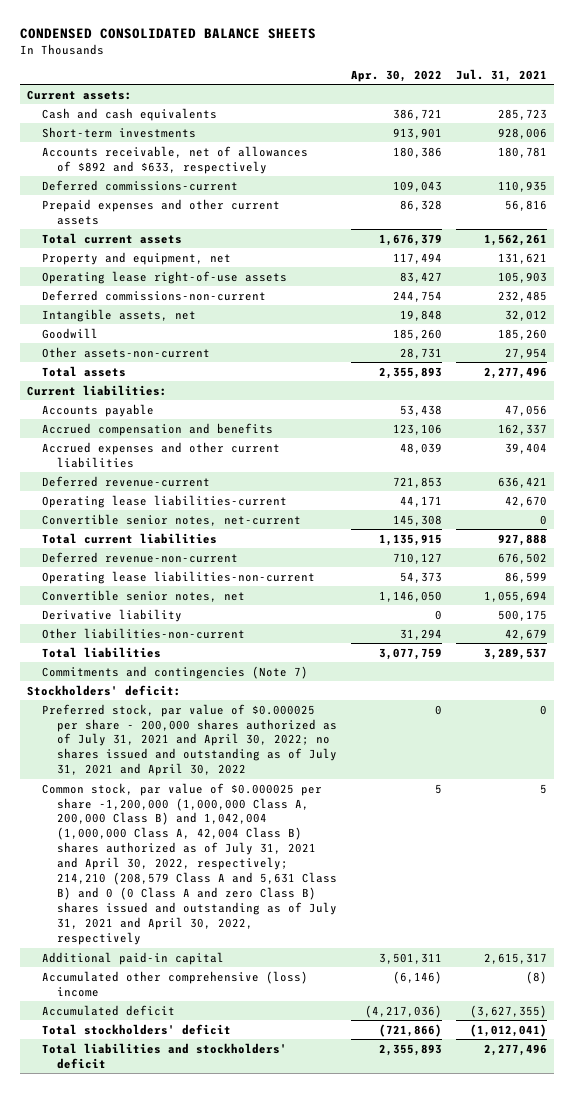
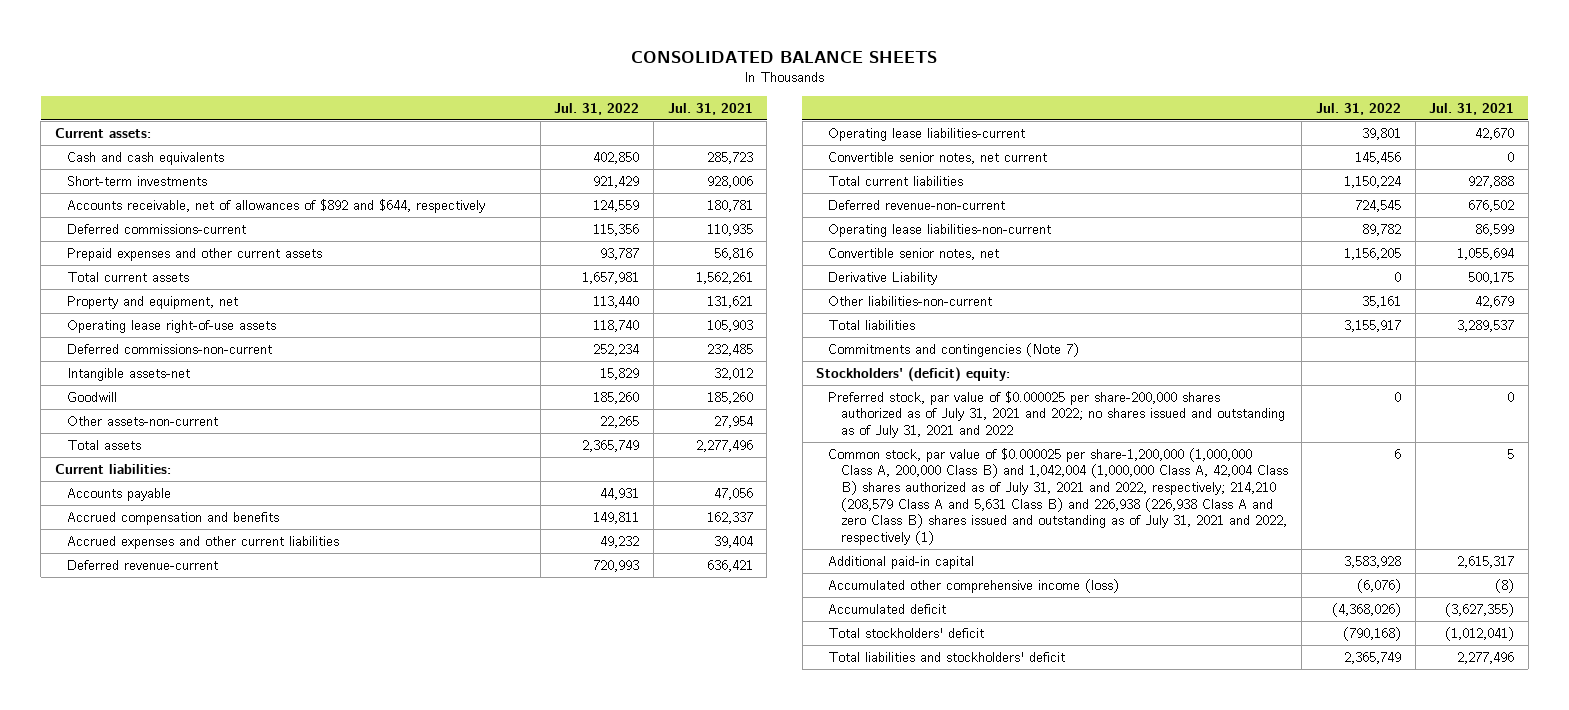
[20,28,317,40] CONDENSED CONSOLIDATED BALANCE SHEETS -> [631,50,938,63] CONSOLIDATED BALANCE SHEETS
[350,70,442,83] Apr. 30, 2022 -> none
none -> [554,102,640,115] Jul. 31, 2022
[41,145,308,174] Accounts receivable, net of allowances of $892 and $633, respectively -> [66,198,485,213] Accounts receivable, net of allowances of $892 and $644, respectively
[41,308,196,322] Intangible assets, net -> [66,367,190,381] Intangible assets-net
[41,513,301,526] Convertible senior notes, net-current -> [828,151,1048,164] Convertible senior notes, net current
[41,608,182,622] Derivative liability -> [828,271,938,285] Derivative Liability
[27,684,182,696] Stockholders' deficit: -> [816,366,1011,382] Stockholders' (deficit) equity:
[41,703,337,777] Preferred stock, par value of $0.000025 per share - 200,000 shares authorized as of July 31, 2021 and April 30, 2022; no shares issued and outstanding as of July 31, 2021 and April 30, 2022 -> [828,390,1285,439] Preferred stock, par value of $0.000025 per share-200,000 shares authorized as of July 31, 2021 and 2022; no shares issued and outstanding as of July 31, 2021 and 2022
[41,782,337,946] Common stock, par value of $0.000025 per share -1,200,000 (1,000,000 Class A, 200,000 Class B) and 1,042,004 (1,000,000 Class A, 42,004 Class B) shares authorized as of July 31, 2021 and April 30, 2022, respectively; 214,210 (208,579 Class A and 5,631 Class B) and 0 (0 Class A and zero Class B) shares issued and outstanding as of July 31, 2021 and April 30, 2022, respectively -> [828,447,1288,545] Common stock, par value of $0.000025 per share-1,200,000 (1,000,000 Class A, 200,000 Class B) and 1,042,004 (1,000,000 Class A, 42,004 Class B) shares authorized as of July 31, 2021 and 2022, respectively; 214,210 (208,579 Class A and 5,631 Class B) and 226,938 (226,938 Class A and zero Class B) shares issued and outstanding as of July 31, 2021 and 2022, respectively (1)
[41,970,308,997] Accumulated other comprehensive (loss) income -> [828,578,1120,593] Accumulated other comprehensive income (loss)

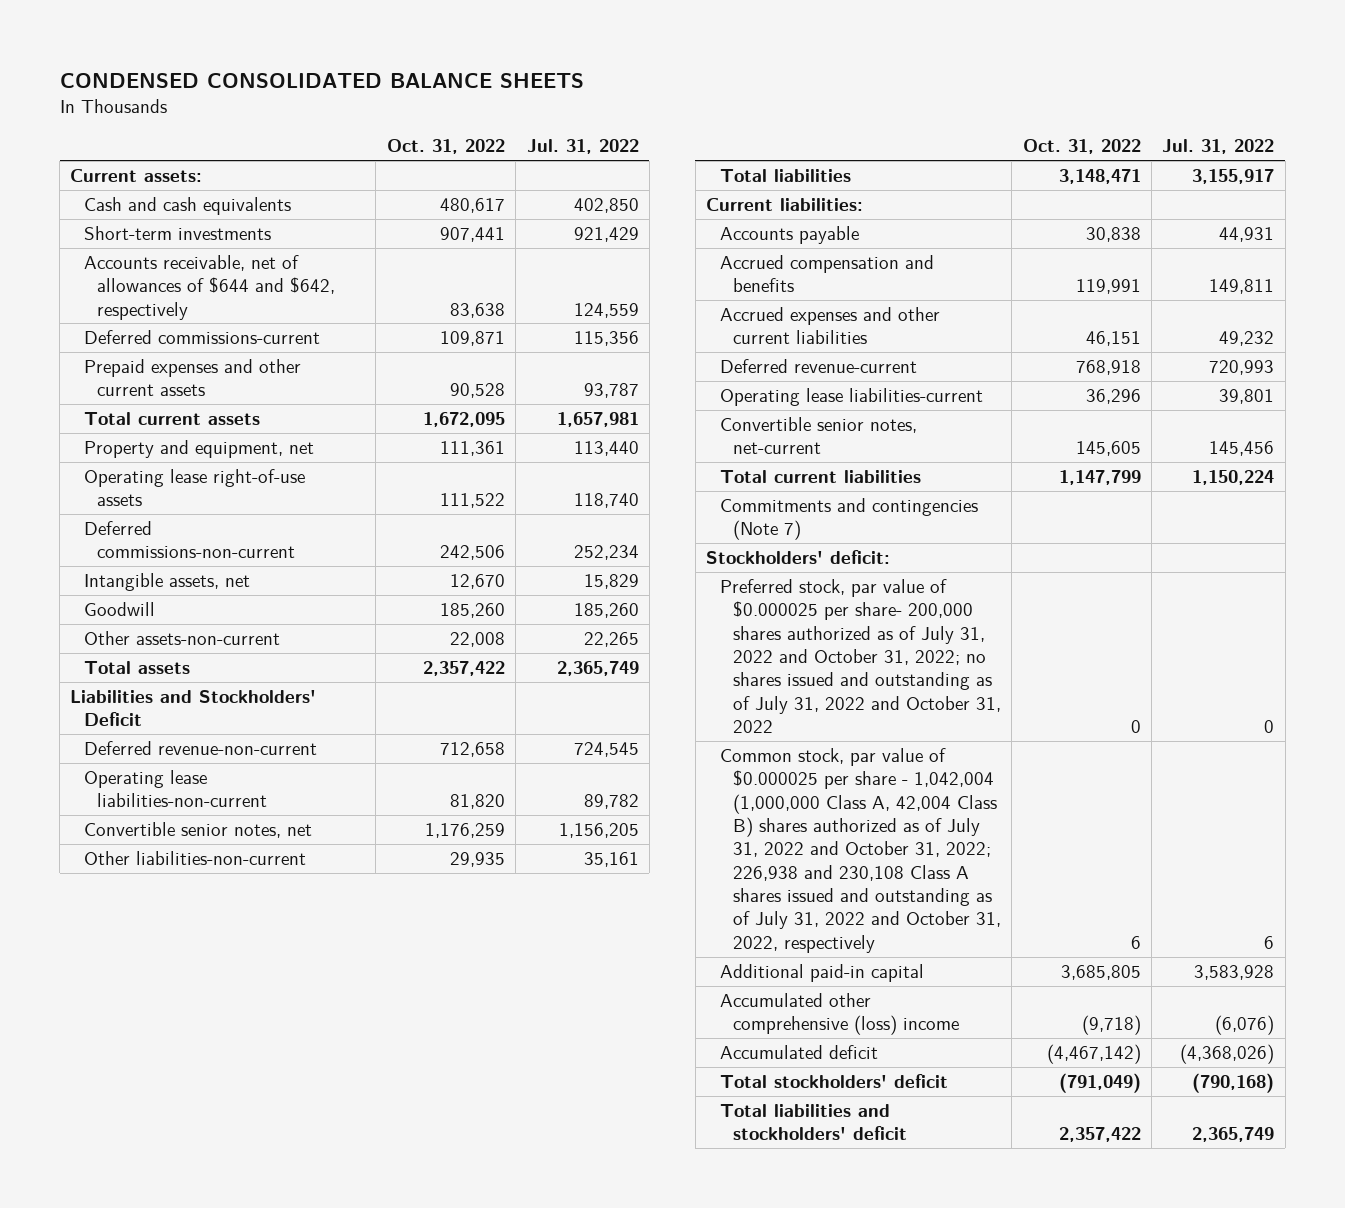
[631,50,938,63] CONSOLIDATED BALANCE SHEETS -> [59,73,584,89] CONDENSED CONSOLIDATED BALANCE SHEETS
[667,102,753,115] Jul. 31, 2021 -> none
none -> [386,139,505,155] Oct. 31, 2022
[66,198,485,213] Accounts receivable, net of allowances of $892 and $644, respectively -> [83,254,335,320] Accounts receivable, net of allowances of $644 and $642, respectively
[66,367,190,381] Intangible assets-net -> [83,572,250,591] Intangible assets, net
none -> [70,689,317,727] Liabilities and Stockholders' Deficit
[828,199,1006,210] Deferred revenue-non-current -> [83,740,317,755] Deferred revenue-non-current
[828,223,1052,237] Operating lease liabilities-non-current -> [83,769,267,808] Operating lease liabilities-non-current
[828,247,1000,260] Convertible senior notes, net -> [83,821,312,838] Convertible senior notes, net
[828,295,993,306] Other liabilities-non-current -> [83,850,306,865] Other liabilities-non-current
[828,319,916,330] Total liabilities -> [719,168,851,182] Total liabilities
[828,151,1048,164] Convertible senior notes, net current -> [719,416,917,455] Convertible senior notes, net-current
[828,271,938,285] Derivative Liability -> none
[816,366,1011,382] Stockholders' (deficit) equity: -> [706,549,891,564] Stockholders' deficit:
[828,390,1285,439] Preferred stock, par value of $0.000025 per share-200,000 shares authorized as of July 31, 2021 and 2022; no shares issued and outstanding as of July 31, 2021 and 2022 -> [719,578,1001,733] Preferred stock, par value of $0.000025 per share- 200,000 shares authorized as of July 31, 2022 and October 31, 2022; no shares issued and outstanding as of July 31, 2022 and October 31, 2022
[828,447,1288,545] Common stock, par value of $0.000025 per share-1,200,000 (1,000,000 Class A, 200,000 Class B) and 1,042,004 (1,000,000 Class A, 42,004 Class B) shares authorized as of July 31, 2021 and 2022, respectively; 214,210 (208,579 Class A and 5,631 Class B) and 226,938 (226,938 Class A and zero Class B) shares issued and outstanding as of July 31, 2021 and 2022, respectively (1) -> [719,747,1001,953] Common stock, par value of $0.000025 per share - 1,042,004 (1,000,000 Class A, 42,004 Class B) shares authorized as of July 31, 2022 and October 31, 2022; 226,938 and 230,108 Class A shares issued and outstanding as of July 31, 2022 and October 31, 2022, respectively
[828,578,1120,593] Accumulated other comprehensive income (loss) -> [719,992,959,1036] Accumulated other comprehensive (loss) income

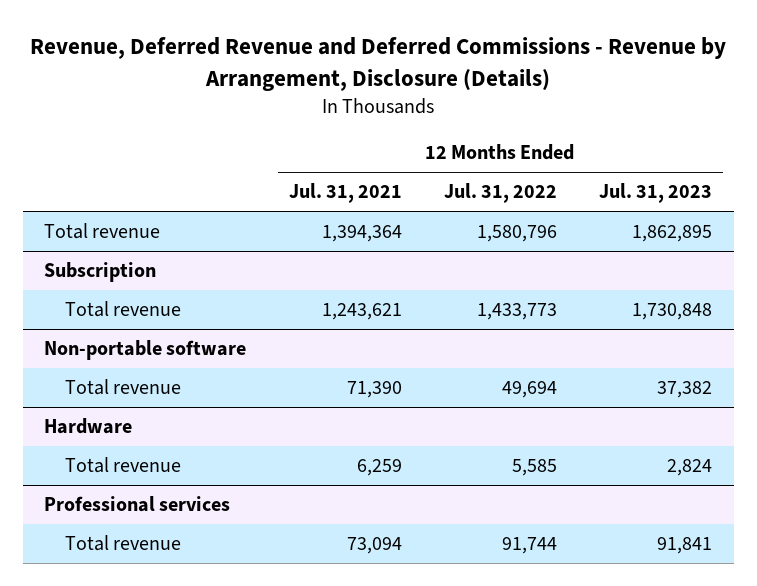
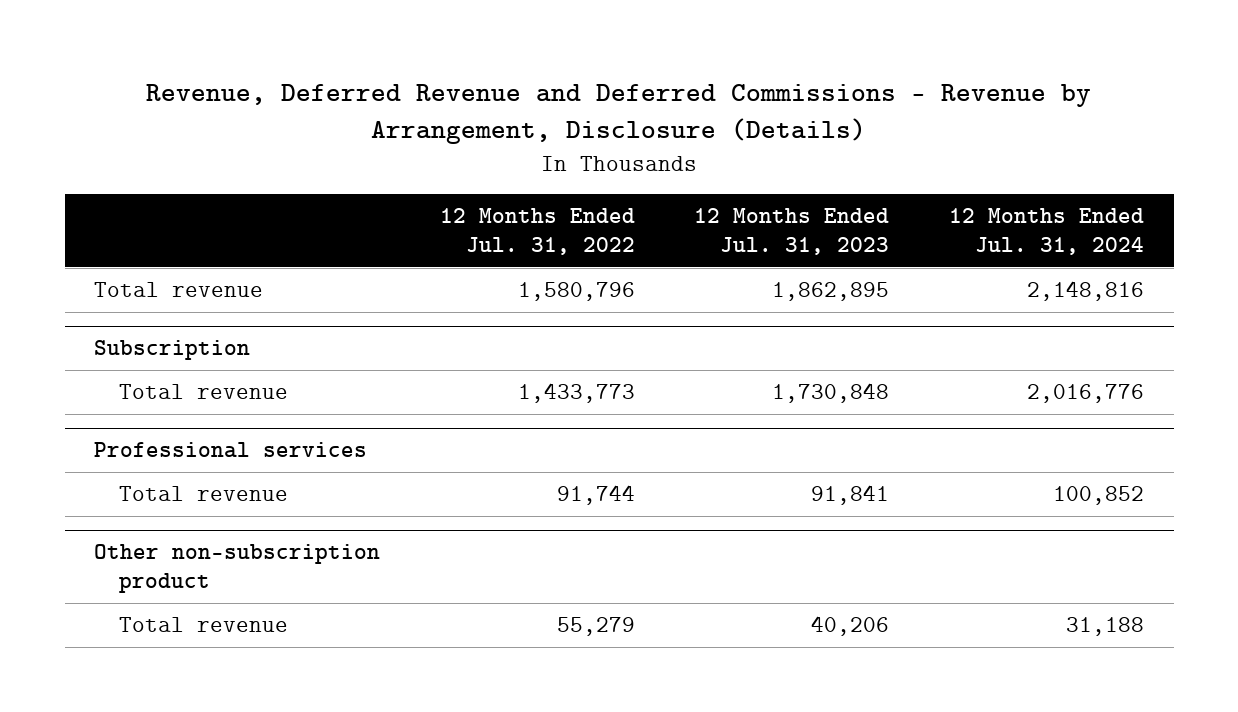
[288,183,402,204] Jul. 31, 2021 -> none
none -> [949,208,1145,256] 12 Months Ended Jul. 31, 2024
[44,340,247,361] Non-portable software -> none
[64,379,181,396] Total revenue -> none
[44,418,133,435] Hardware -> none
[64,457,181,474] Total revenue -> none
none -> [94,544,381,594] Other non-subscription product
none -> [119,617,289,633] Total revenue

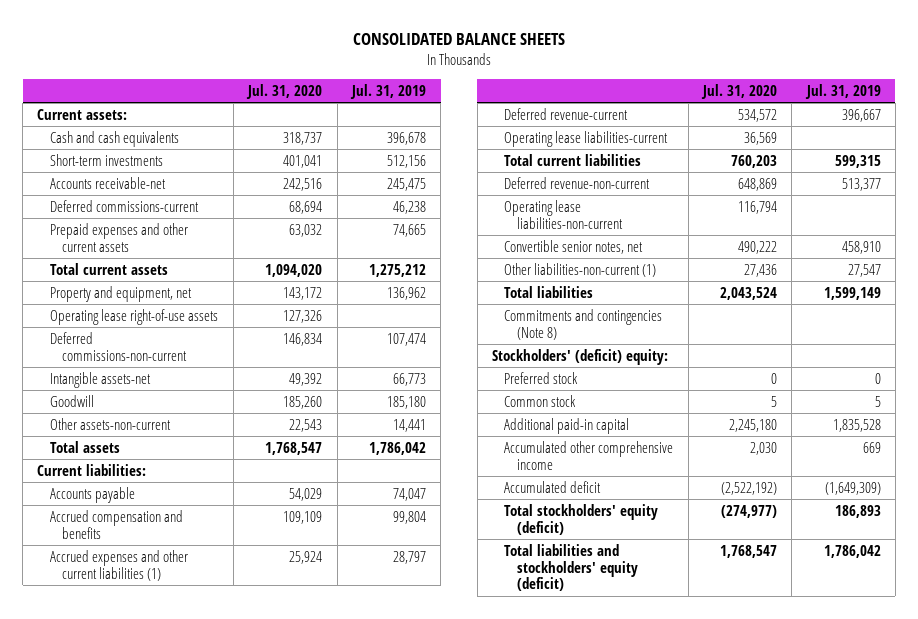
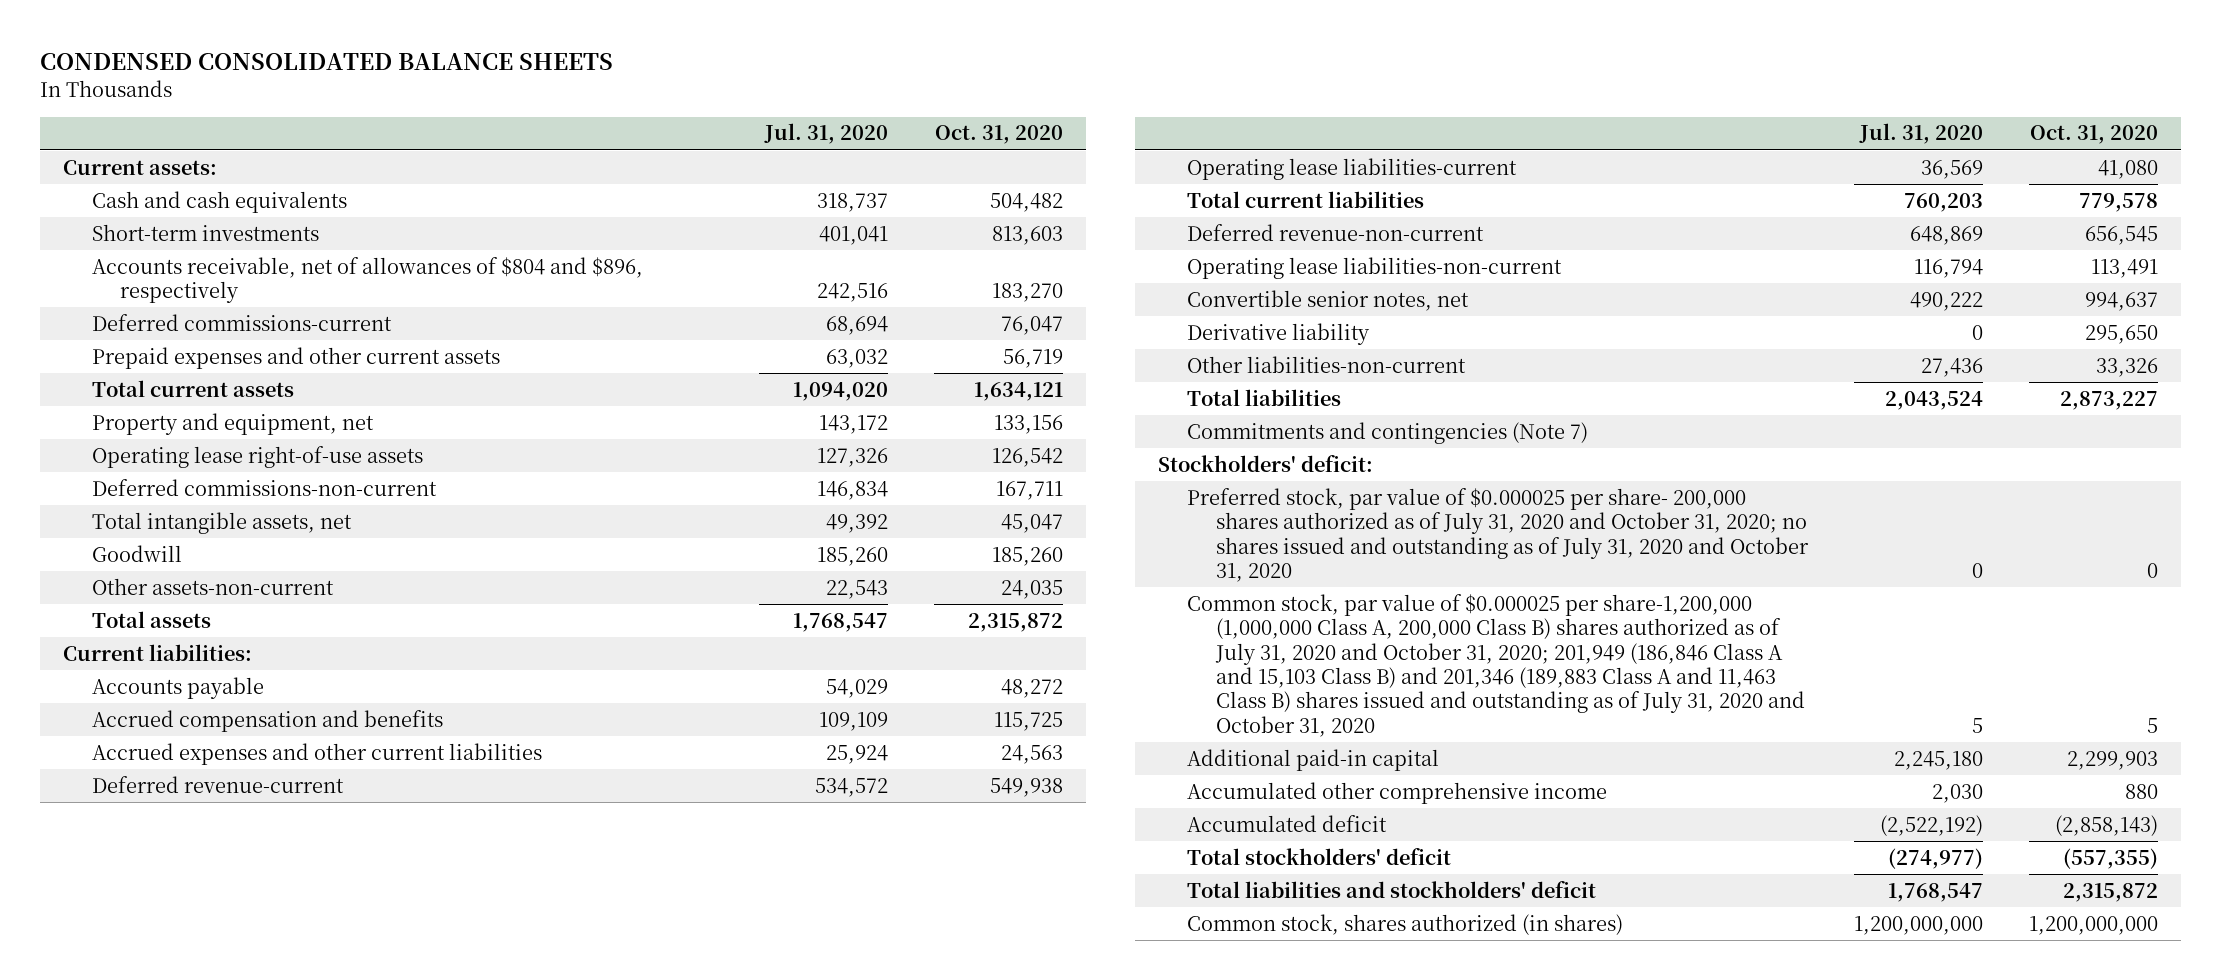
[352,33,565,46] CONSOLIDATED BALANCE SHEETS -> [39,53,613,71] CONDENSED CONSOLIDATED BALANCE SHEETS
[349,84,426,100] Jul. 31, 2019 -> none
none -> [934,125,1063,145] Oct. 31, 2020
[49,176,166,189] Accounts receivable-net -> [91,256,643,304] Accounts receivable, net of allowances of $804 and $896, respectively
[49,371,151,388] Intangible assets-net -> [91,511,352,534] Total intangible assets, net
[49,549,188,581] Accrued expenses and other current liabilities (1) -> [91,742,542,765] Accrued expenses and other current liabilities
none -> [1187,322,1371,345] Derivative liability
[504,262,657,277] Other liabilities-non-current (1) -> [1187,355,1467,373] Other liabilities-non-current
[504,308,663,340] Commitments and contingencies (Note 8) -> [1187,421,1589,444] Commitments and contingencies (Note 7)
[491,348,668,365] Stockholders' (deficit) equity: -> [1158,454,1374,472] Stockholders' deficit:
[504,371,579,384] Preferred stock -> [1187,487,1809,582] Preferred stock, par value of $0.000025 per share- 200,000 shares authorized as of July 31, 2020 and October 31, 2020; no shares issued and outstanding as of July 31, 2020 and October 31, 2020
[504,394,577,407] Common stock -> [1187,593,1805,737] Common stock, par value of $0.000025 per share-1,200,000 (1,000,000 Class A, 200,000 Class B) shares authorized as of July 31, 2020 and October 31, 2020; 201,949 (186,846 Class A and 15,103 Class B) and 201,346 (189,883 Class A and 11,463 Class B) shares issued and outstanding as of July 31, 2020 and October 31, 2020
[504,503,659,535] Total stockholders' equity (deficit) -> [1187,847,1452,865] Total stockholders' deficit
[504,543,638,592] Total liabilities and stockholders' equity (deficit) -> [1187,880,1597,898] Total liabilities and stockholders' deficit
none -> [1187,913,1624,935] Common stock, shares authorized (in shares)

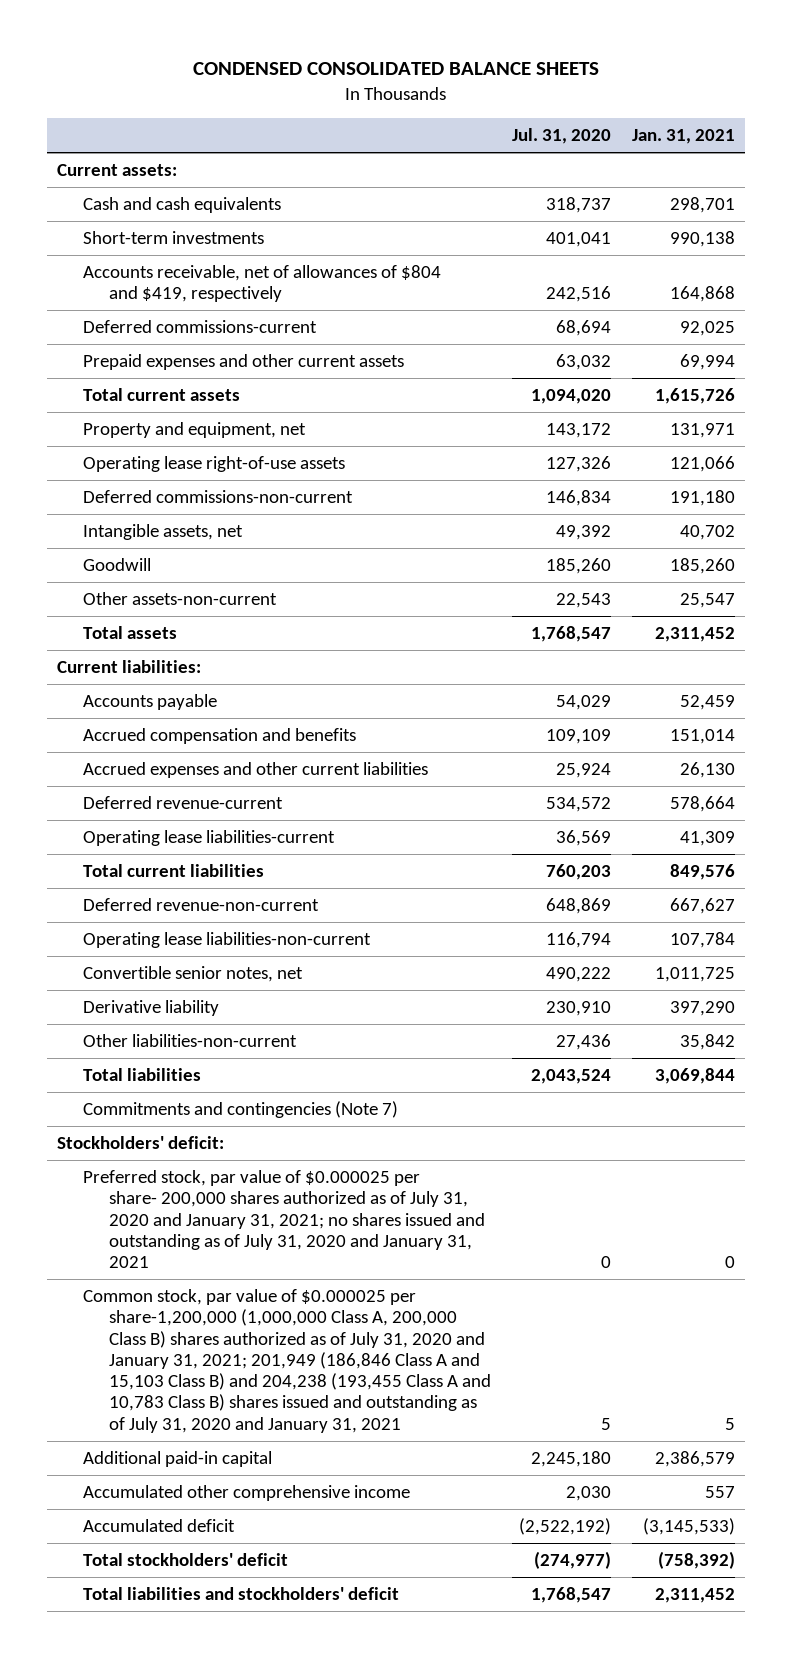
[934,125,1063,145] Oct. 31, 2020 -> none
none -> [631,129,735,145] Jan. 31, 2021
[91,256,643,304] Accounts receivable, net of allowances of $804 and $896, respectively -> [82,264,441,303] Accounts receivable, net of allowances of $804 and $419, respectively
[91,511,352,534] Total intangible assets, net -> [82,523,243,540] Intangible assets, net
[1972,324,1984,340] 0 -> [545,1000,611,1016] 230,910
[1187,487,1809,582] Preferred stock, par value of $0.000025 per share- 200,000 shares authorized as of July 31, 2020 and October 31, 2020; no shares issued and outstanding as of July 31, 2020 and October 31, 2020 -> [82,1169,485,1269] Preferred stock, par value of $0.000025 per share- 200,000 shares authorized as of July 31, 2020 and January 31, 2021; no shares issued and outstanding as of July 31, 2020 and January 31, 2021
[1187,593,1805,737] Common stock, par value of $0.000025 per share-1,200,000 (1,000,000 Class A, 200,000 Class B) shares authorized as of July 31, 2020 and October 31, 2020; 201,949 (186,846 Class A and 15,103 Class B) and 201,346 (189,883 Class A and 11,463 Class B) shares issued and outstanding as of July 31, 2020 and October 31, 2020 -> [82,1288,491,1433] Common stock, par value of $0.000025 per share-1,200,000 (1,000,000 Class A, 200,000 Class B) shares authorized as of July 31, 2020 and January 31, 2021; 201,949 (186,846 Class A and 15,103 Class B) and 204,238 (193,455 Class A and 10,783 Class B) shares issued and outstanding as of July 31, 2020 and January 31, 2021
[1187,913,1624,935] Common stock, shares authorized (in shares) -> none

